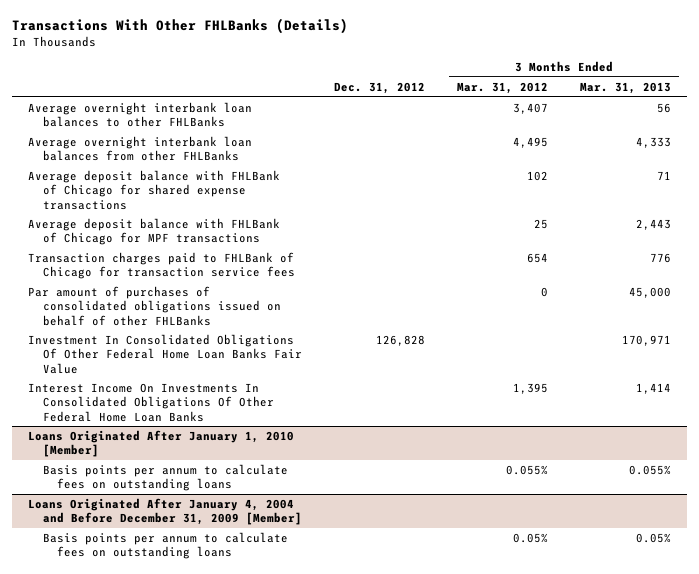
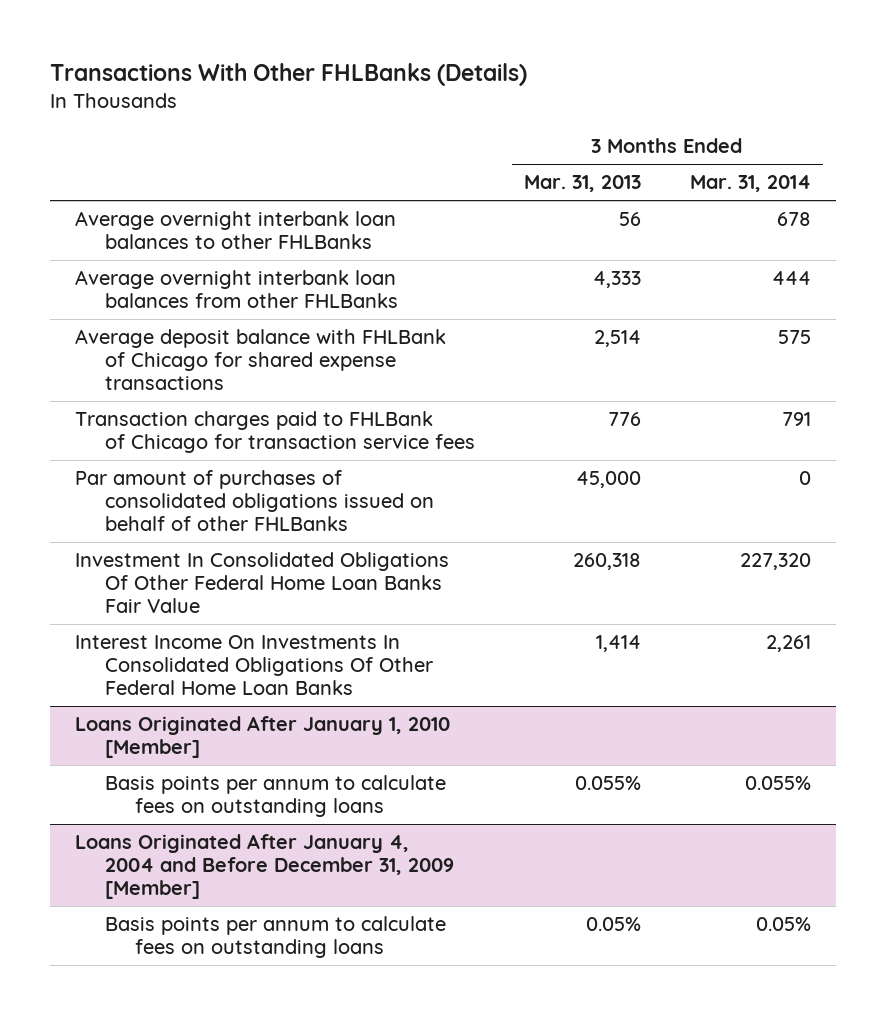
[333,81,425,94] Dec. 31, 2012 -> none
[457,81,549,94] Mar. 31, 2012 -> none
none -> [689,175,811,193] Mar. 31, 2014
[28,217,281,246] Average deposit balance with FHLBank of Chicago for MPF transactions -> none
[657,170,672,180] 71 -> [593,330,641,348] 2,514
[622,334,672,346] 170,971 -> [572,553,641,571] 260,318

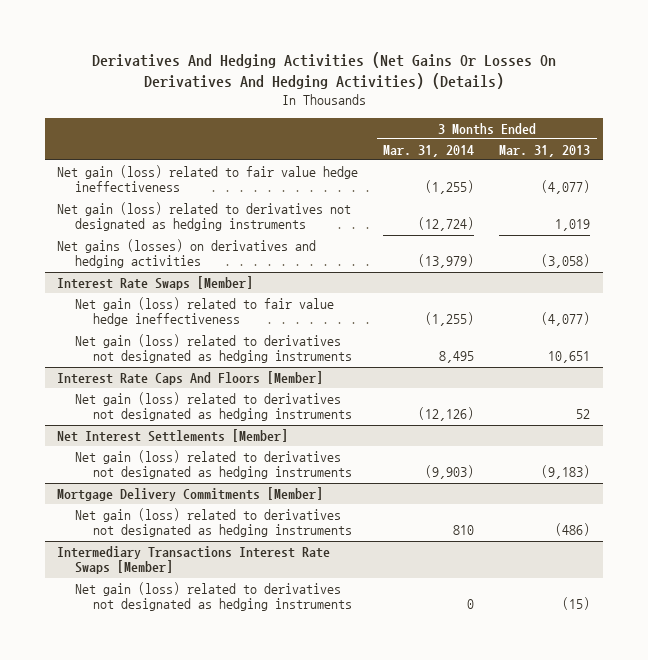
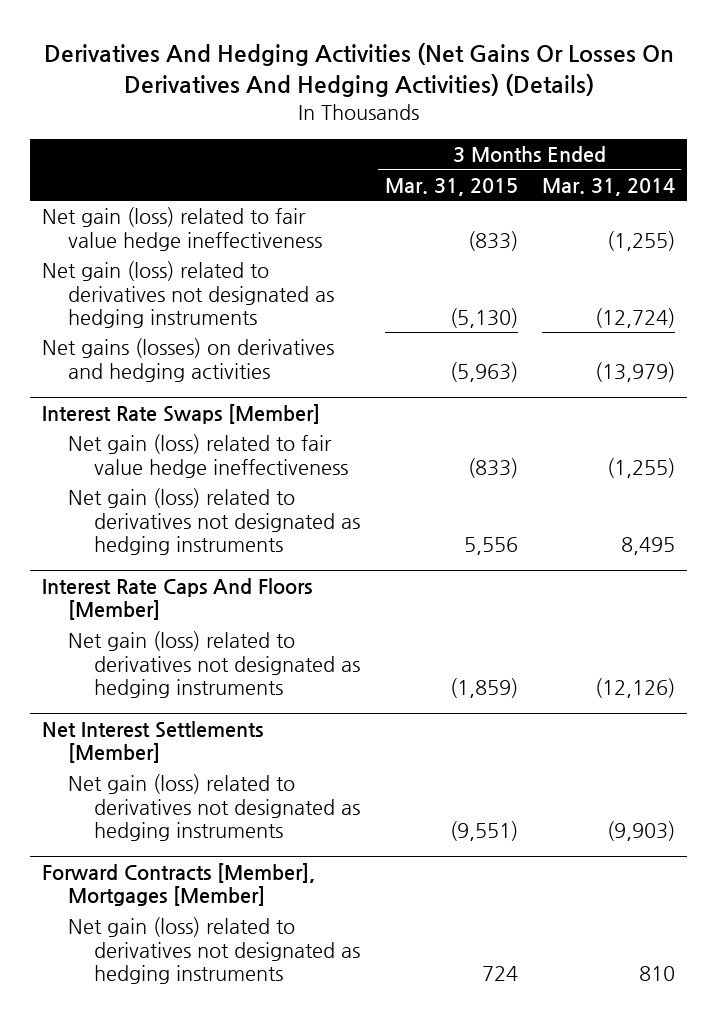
[499,144,591,157] Mar. 31, 2013 -> none
none -> [384,177,518,196] Mar. 31, 2015
[57,486,324,501] Mortgage Delivery Commitments [Member] -> none
none -> [41,862,315,907] Forward Contracts [Member], Mortgages [Member]
[57,545,331,575] Intermediary Transactions Interest Rate Swaps [Member] -> none
[74,581,352,612] Net gain (loss) related to derivatives not designated as hedging instruments -> none

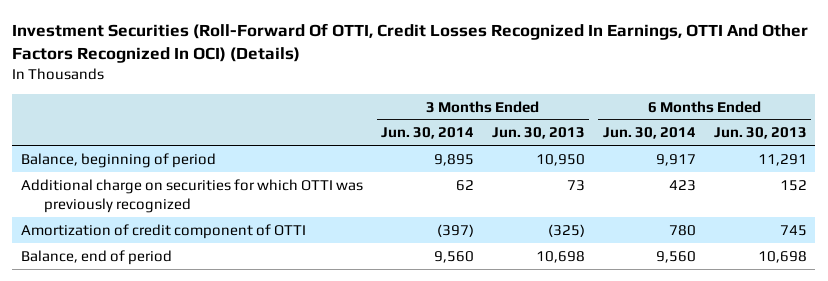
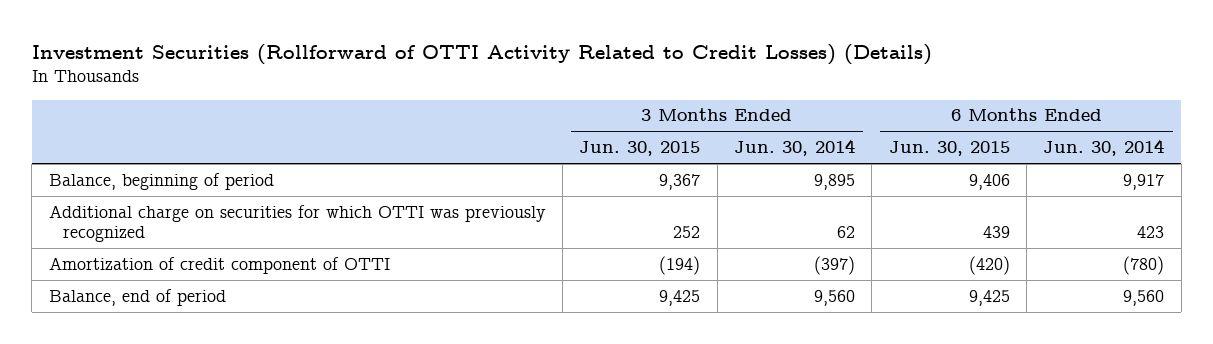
[12,22,809,63] Investment Securities (Roll-Forward Of OTTI, Credit Losses Recognized In Earnings, OTTI And Other Factors Recognized In OCI) (Details) -> [31,43,932,65] Investment Securities (Rollforward of OTTI Activity Related to Credit Losses) (Details)
[491,127,585,140] Jun. 30, 2013 -> none
[713,127,807,140] Jun. 30, 2013 -> none
none -> [579,141,701,157] Jun. 30, 2015
none -> [888,141,1010,157] Jun. 30, 2015
[668,224,696,236] 780 -> [1123,255,1165,275] (780)

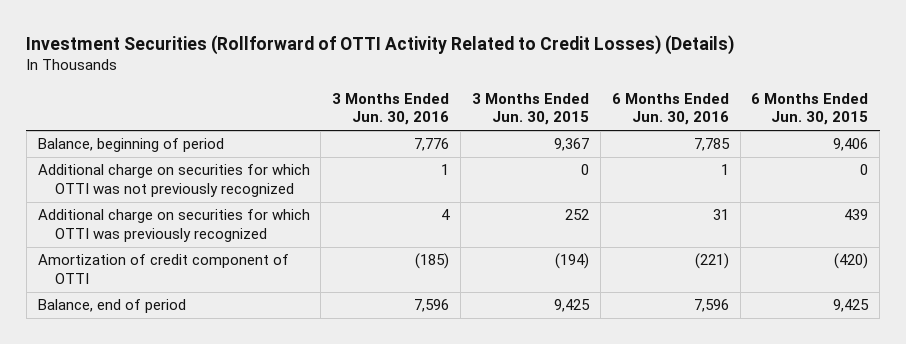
[733,139,855,157] Jun. 30, 2014 -> none
[1043,139,1165,157] Jun. 30, 2014 -> none
none -> [332,92,450,126] 3 Months Ended Jun. 30, 2016
none -> [611,92,729,126] 6 Months Ended Jun. 30, 2016
none -> [37,164,310,198] Additional charge on securities for which OTTI was not previously recognized

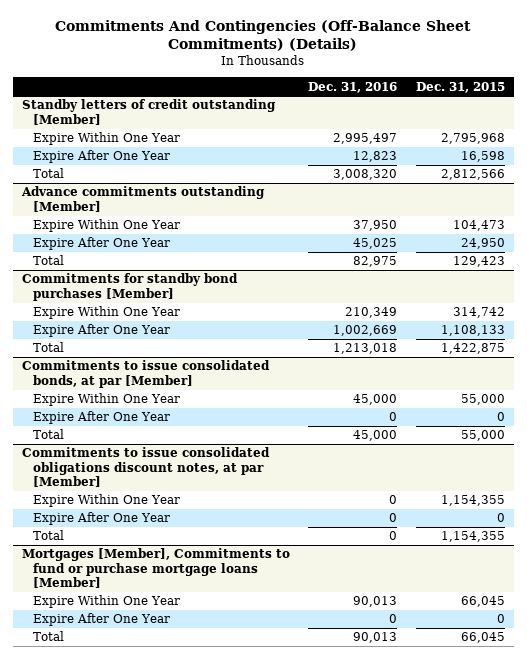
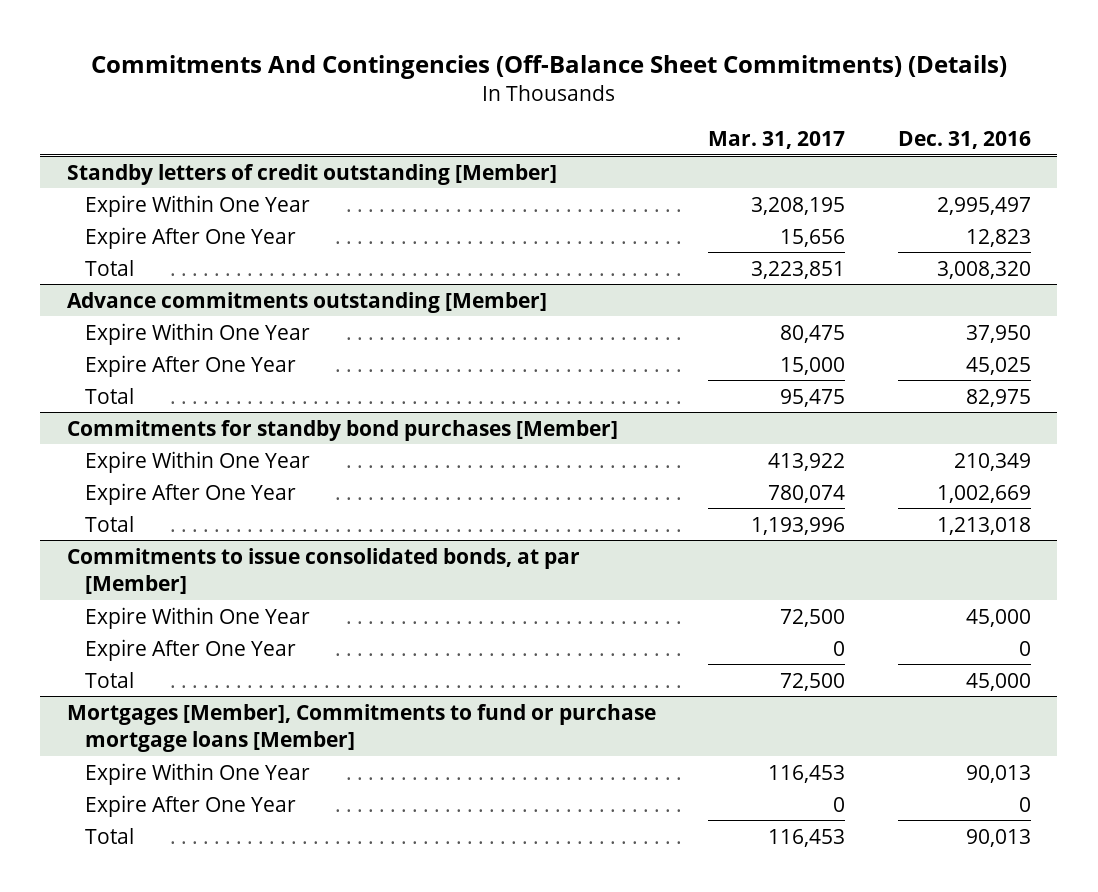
[415,81,505,93] Dec. 31, 2015 -> none
none -> [708,130,846,149] Mar. 31, 2017
[21,447,270,487] Commitments to issue consolidated obligations discount notes, at par [Member] -> none
[32,494,180,508] Expire Within One Year -> none
[32,512,170,526] Expire After One Year -> none
[32,530,64,541] Total -> none

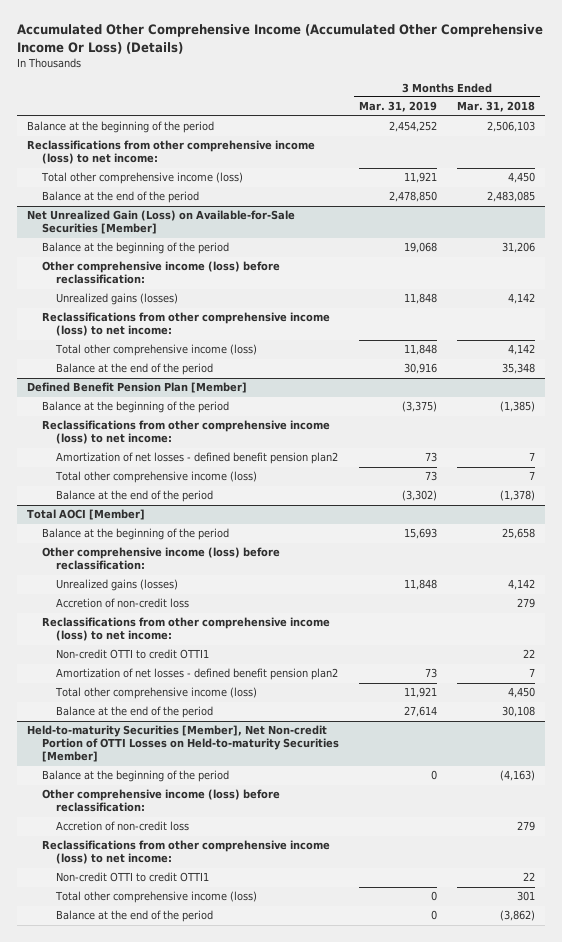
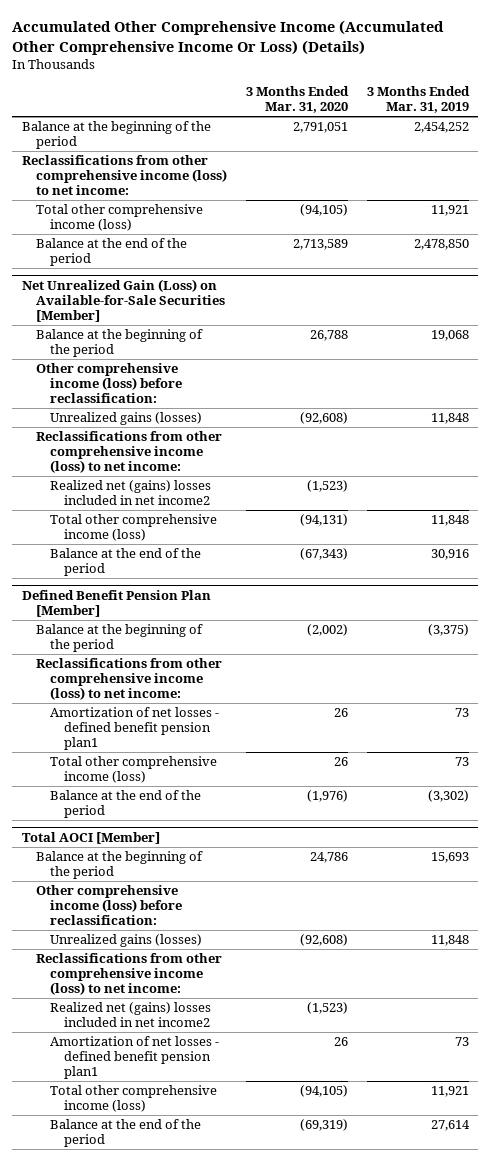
[456,101,535,113] Mar. 31, 2018 -> none
none -> [245,86,349,114] 3 Months Ended Mar. 31, 2020
none -> [49,480,211,506] Realized net (gains) losses included in net income2
[56,452,339,465] Amortization of net losses - defined benefit pension plan2 -> [49,707,219,751] Amortization of net losses - defined benefit pension plan1
[56,598,190,609] Accretion of non-credit loss -> none
[56,649,210,660] Non-credit OTTI to credit OTTI1 -> none
none -> [49,1002,211,1028] Realized net (gains) losses included in net income2
[56,668,339,681] Amortization of net losses - defined benefit pension plan2 -> [49,1036,219,1080] Amortization of net losses - defined benefit pension plan1
[27,725,339,763] Held-to-maturity Securities [Member], Net Non-credit Portion of OTTI Losses on Held-to-maturity Securities [Member] -> none
[41,770,229,783] Balance at the beginning of the period -> none
[41,789,280,813] Other comprehensive income (loss) before reclassification: -> none
[56,821,190,832] Accretion of non-credit loss -> none
[41,840,330,865] Reclassifications from other comprehensive income (loss) to net income: -> none
[56,872,210,883] Non-credit OTTI to credit OTTI1 -> none
[55,891,258,904] Total other comprehensive income (loss) -> none
[56,910,214,923] Balance at the end of the period -> none

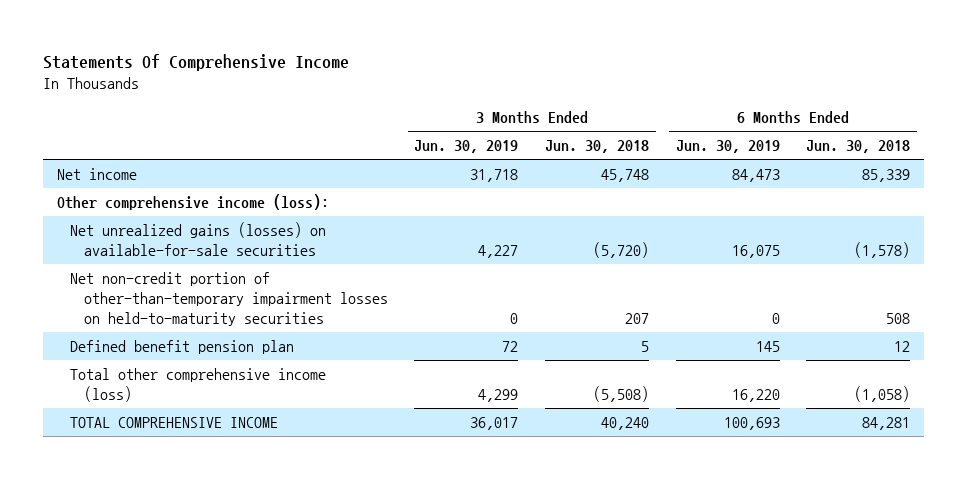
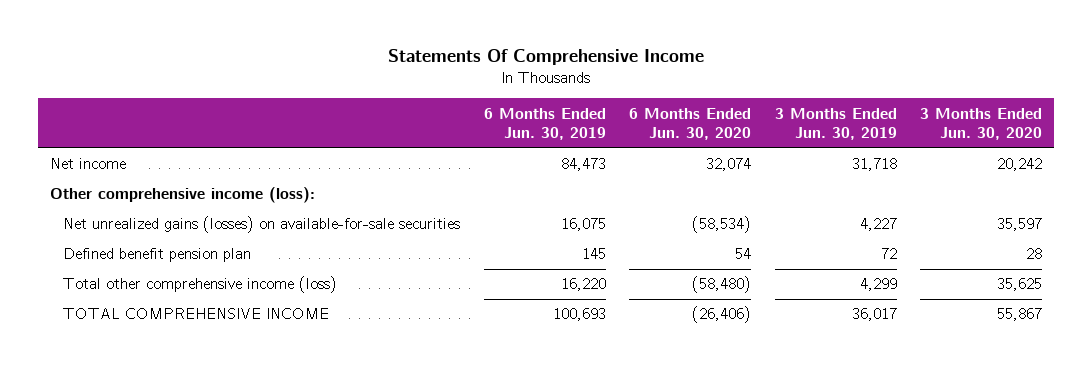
[545,140,650,154] Jun. 30, 2018 -> none
[806,140,911,154] Jun. 30, 2018 -> none
none -> [629,107,752,141] 6 Months Ended Jun. 30, 2020
none -> [920,107,1043,141] 3 Months Ended Jun. 30, 2020
[70,271,388,326] Net non-credit portion of other-than-temporary impairment losses on held-to-maturity securities -> none

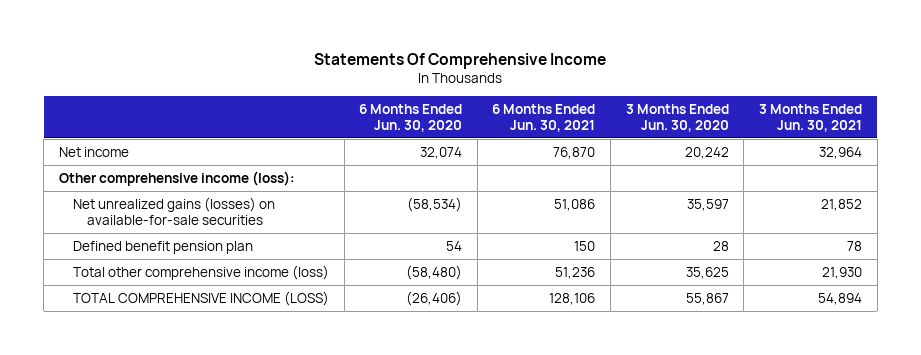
[483,107,606,141] 6 Months Ended Jun. 30, 2019 -> none
[774,107,897,141] 3 Months Ended Jun. 30, 2019 -> none
none -> [492,103,596,133] 6 Months Ended Jun. 30, 2021
none -> [758,103,862,133] 3 Months Ended Jun. 30, 2021
[63,308,330,320] TOTAL COMPREHENSIVE INCOME -> [72,290,329,306] TOTAL COMPREHENSIVE INCOME (LOSS)

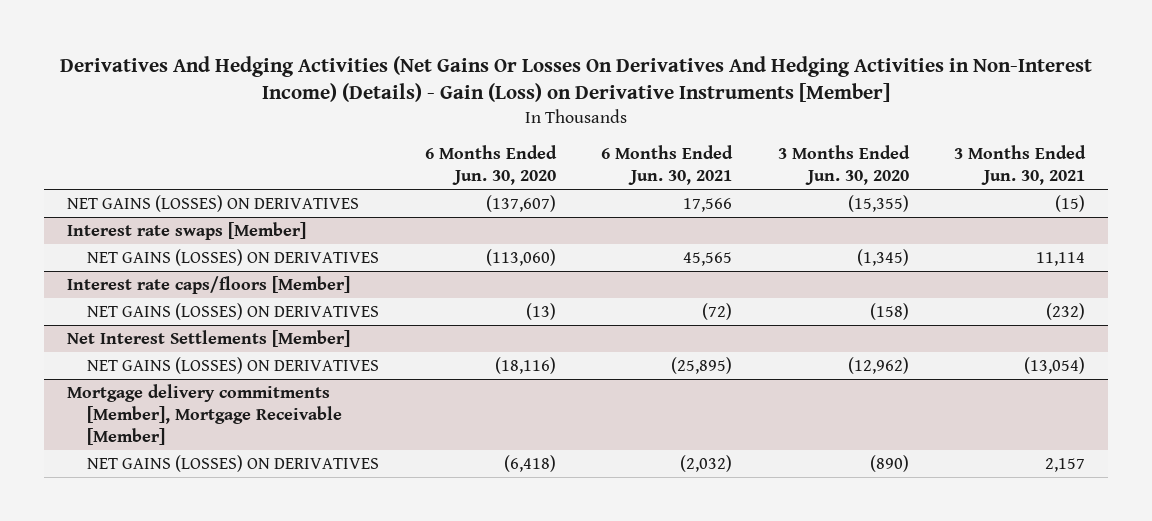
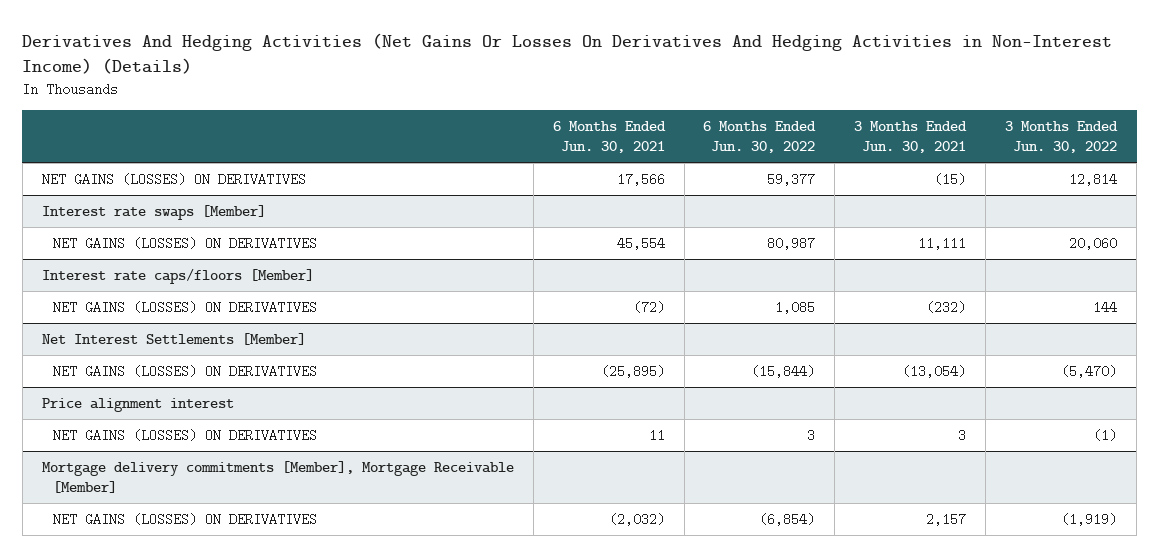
[60,55,1093,103] Derivatives And Hedging Activities (Net Gains Or Losses On Derivatives And Hedging Activities in Non-Interest Income) (Details) - Gain (Loss) on Derivative Instruments [Member] -> [22,33,1113,75] Derivatives And Hedging Activities (Net Gains Or Losses On Derivatives And Hedging Activities in Non-Interest Income) (Details)
[424,145,557,186] 6 Months Ended Jun. 30, 2020 -> none
[777,145,910,186] 3 Months Ended Jun. 30, 2020 -> none
none -> [703,120,817,154] 6 Months Ended Jun. 30, 2022
none -> [1005,120,1119,154] 3 Months Ended Jun. 30, 2022
[683,251,733,266] 45,565 -> [616,236,665,250] 45,554
[1036,251,1086,266] 11,114 -> [918,236,967,250] 11,111
none -> [41,397,234,412] Price alignment interest
none -> [53,428,318,442] NET GAINS (LOSSES) ON DERIVATIVES

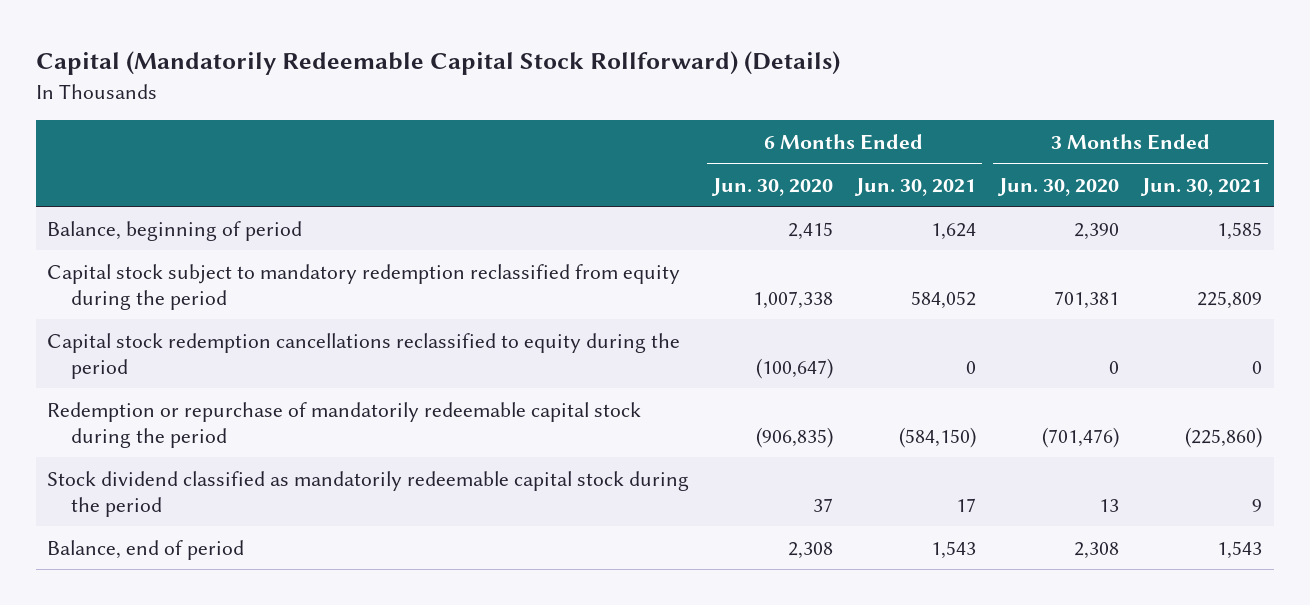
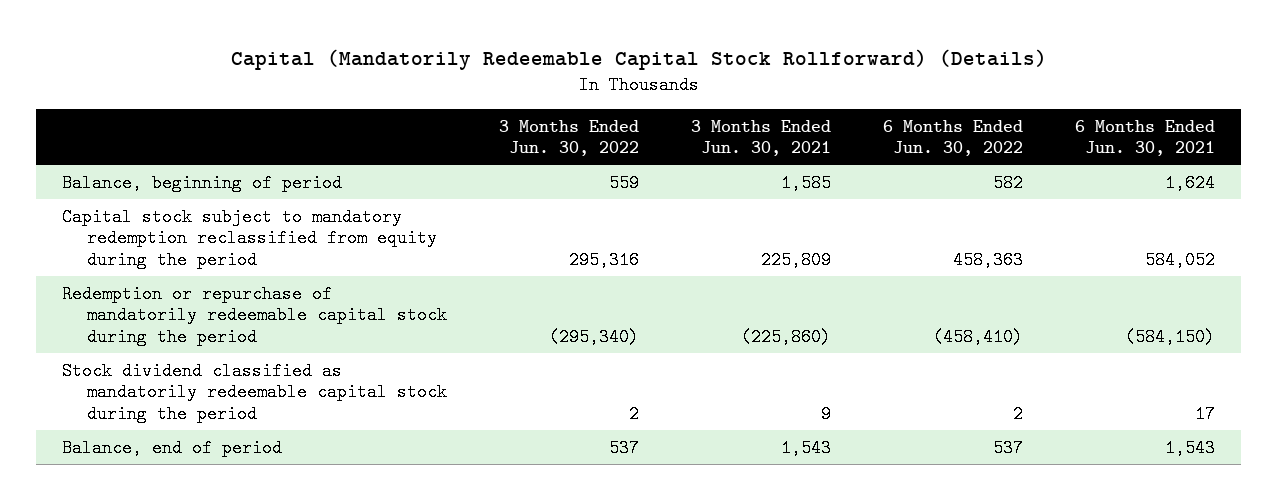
[710,177,833,196] Jun. 30, 2020 -> none
[997,177,1120,196] Jun. 30, 2020 -> none
none -> [499,119,640,157] 3 Months Ended Jun. 30, 2022
none -> [883,119,1024,157] 6 Months Ended Jun. 30, 2022
[47,332,681,379] Capital stock redemption cancellations reclassified to equity during the period -> none

